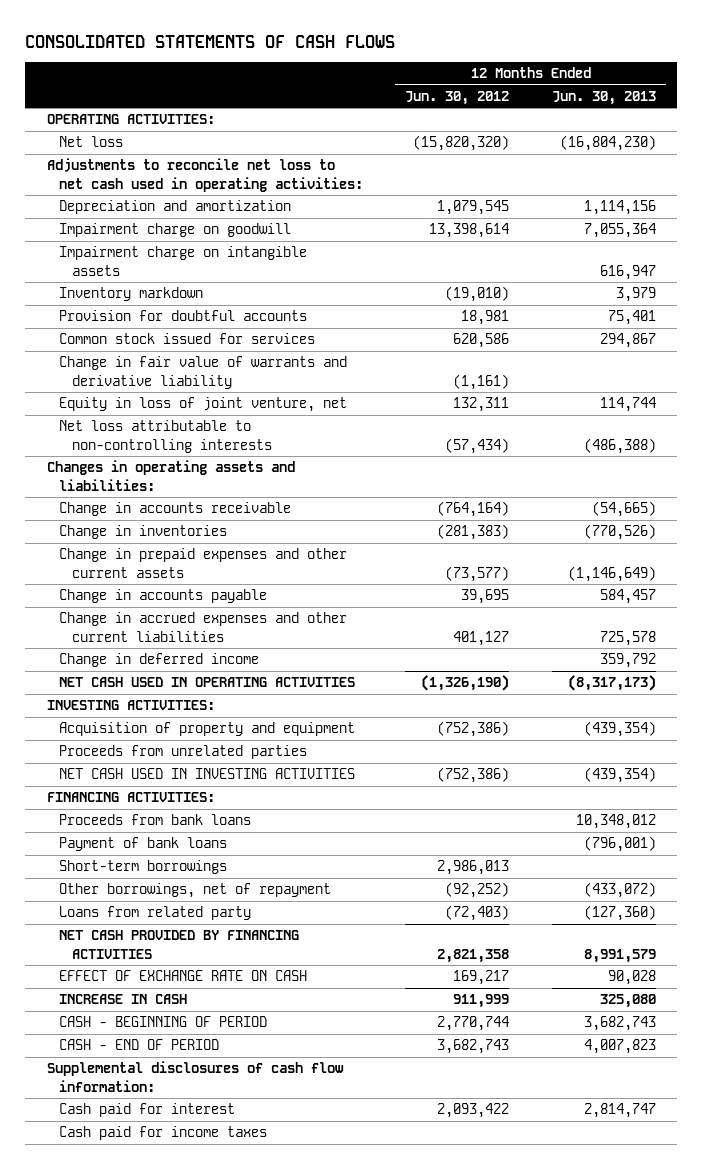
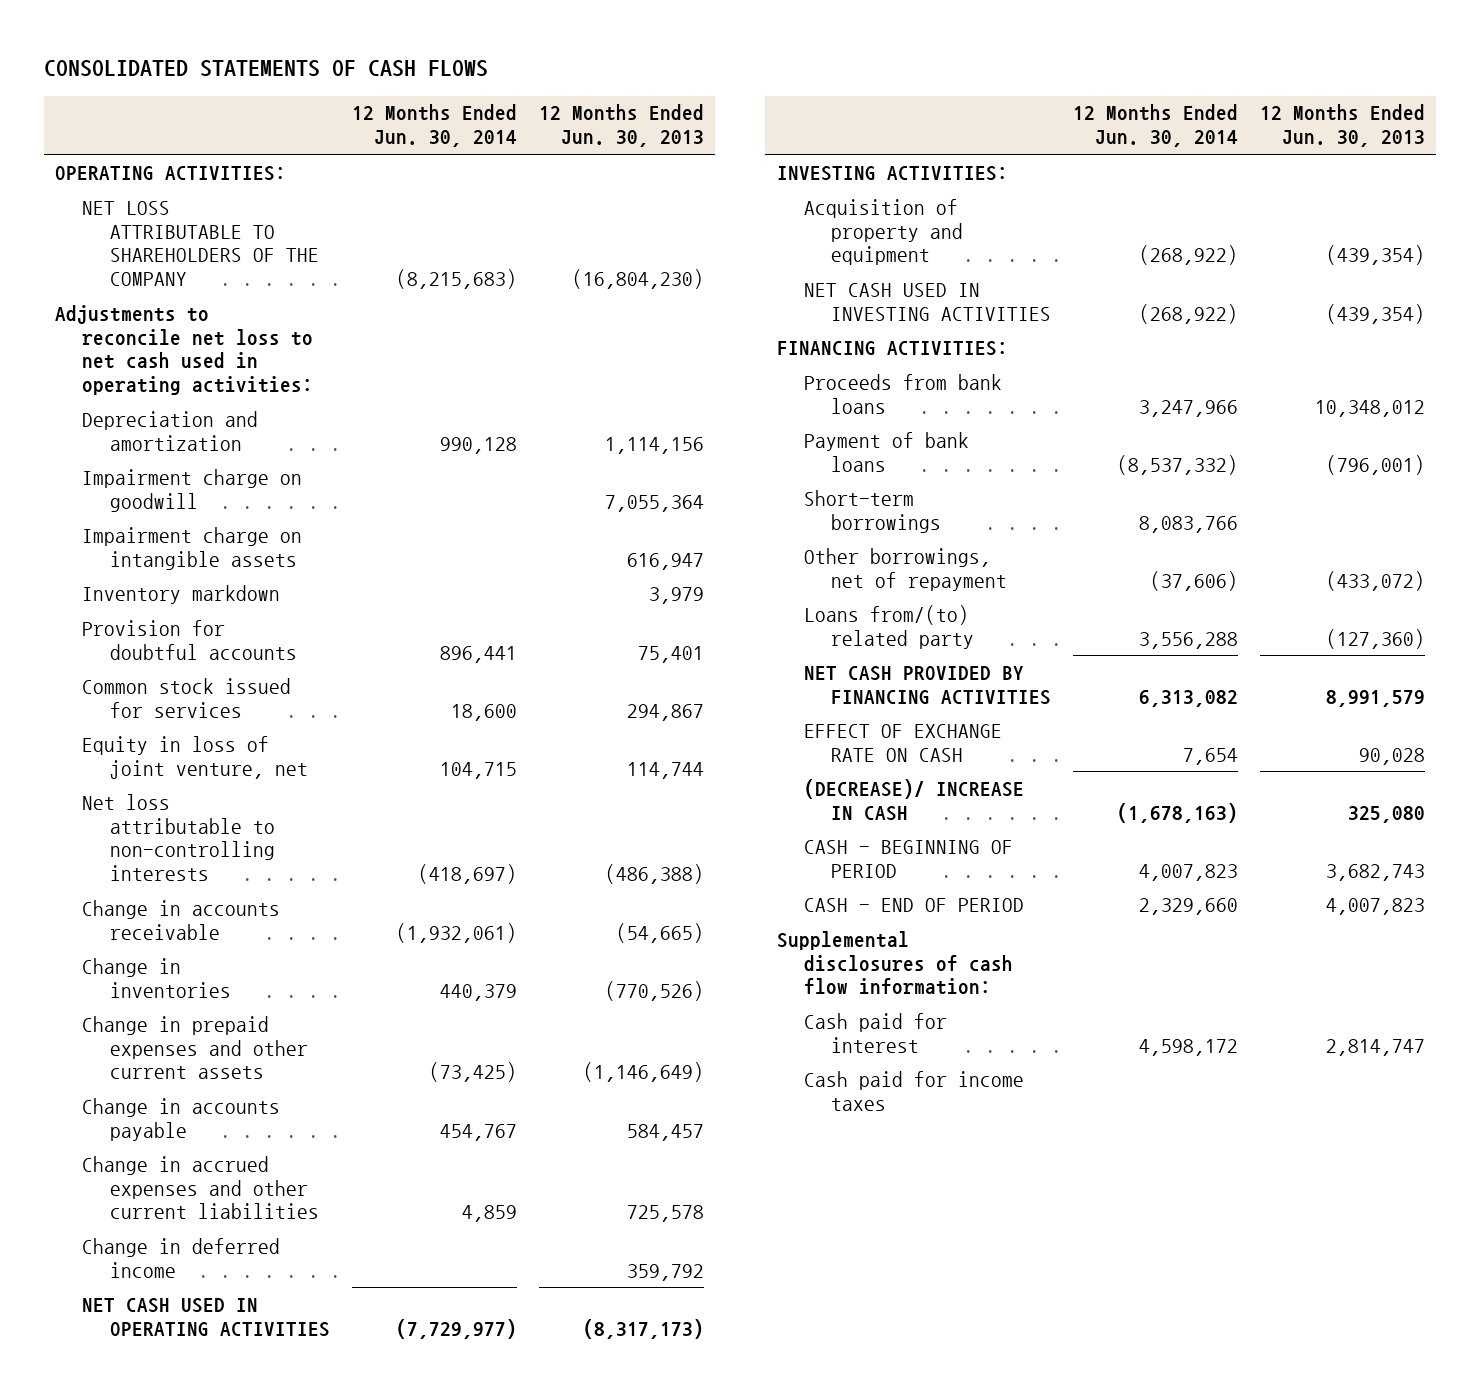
[405,90,510,105] Jun. 30, 2012 -> none
none -> [351,104,517,148] 12 Months Ended Jun. 30, 2014
[59,136,124,148] Net loss -> [82,200,319,287] NET LOSS ATTRIBUTABLE TO SHAREHOLDERS OF THE COMPANY
[59,356,348,389] Change in fair value of warrants and derivative liability -> none
[46,460,295,491] Changes in operating assets and liabilities: -> none
[59,745,308,760] Proceeds from unrelated parties -> none
[59,906,252,921] Loans from related party -> [803,604,975,649] Loans from/(to) related party
[59,994,188,1005] INCREASE IN CASH -> [803,778,1024,821] (DECREASE)/ INCREASE IN CASH

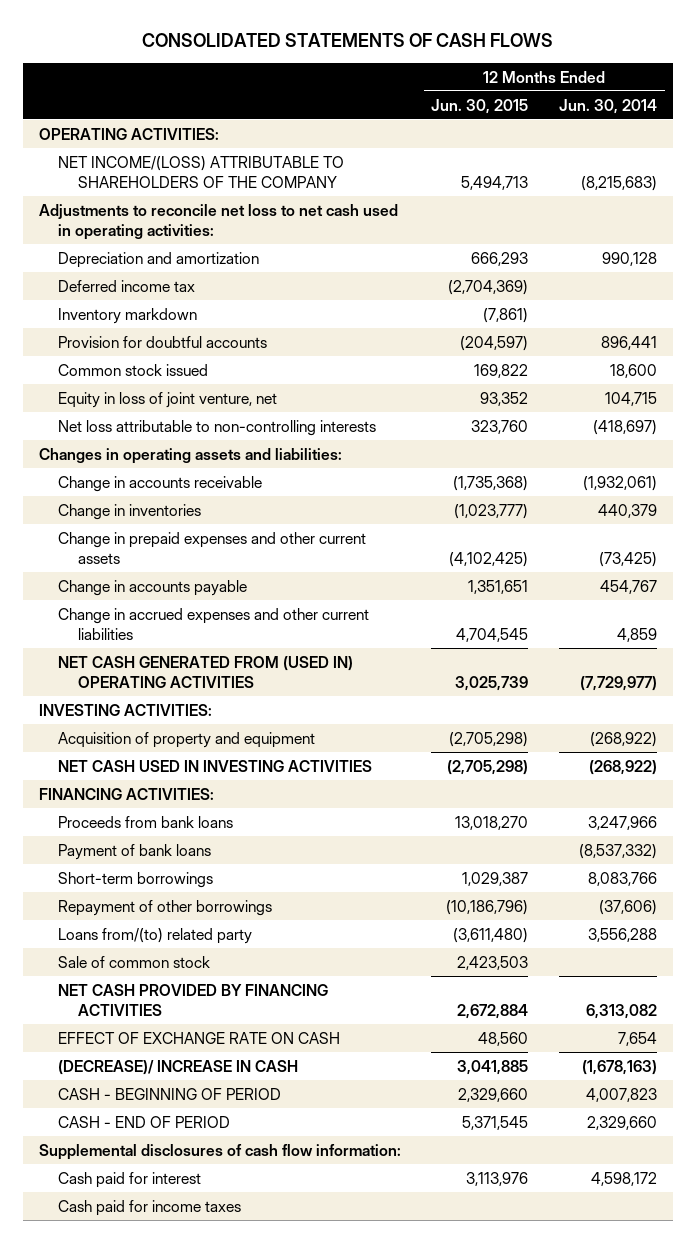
[538,104,704,148] 12 Months Ended Jun. 30, 2013 -> none
none -> [431,98,529,114] Jun. 30, 2015
[82,200,319,287] NET LOSS ATTRIBUTABLE TO SHAREHOLDERS OF THE COMPANY -> [58,155,345,188] NET INCOME/(LOSS) ATTRIBUTABLE TO SHAREHOLDERS OF THE COMPANY
[82,468,303,512] Impairment charge on goodwill -> none
[82,526,303,570] Impairment charge on intangible assets -> none
none -> [58,279,196,292] Deferred income tax
[82,677,292,718] Common stock issued for services -> [58,363,209,376] Common stock issued
none -> [38,447,342,464] Changes in operating assets and liabilities:
[82,1237,281,1278] Change in deferred income -> none
[82,1297,330,1337] NET CASH USED IN OPERATING ACTIVITIES -> [58,655,354,688] NET CASH GENERATED FROM (USED IN) OPERATING ACTIVITIES
[803,547,1008,591] Other borrowings, net of repayment -> [58,899,273,916] Repayment of other borrowings
none -> [58,955,211,968] Sale of common stock

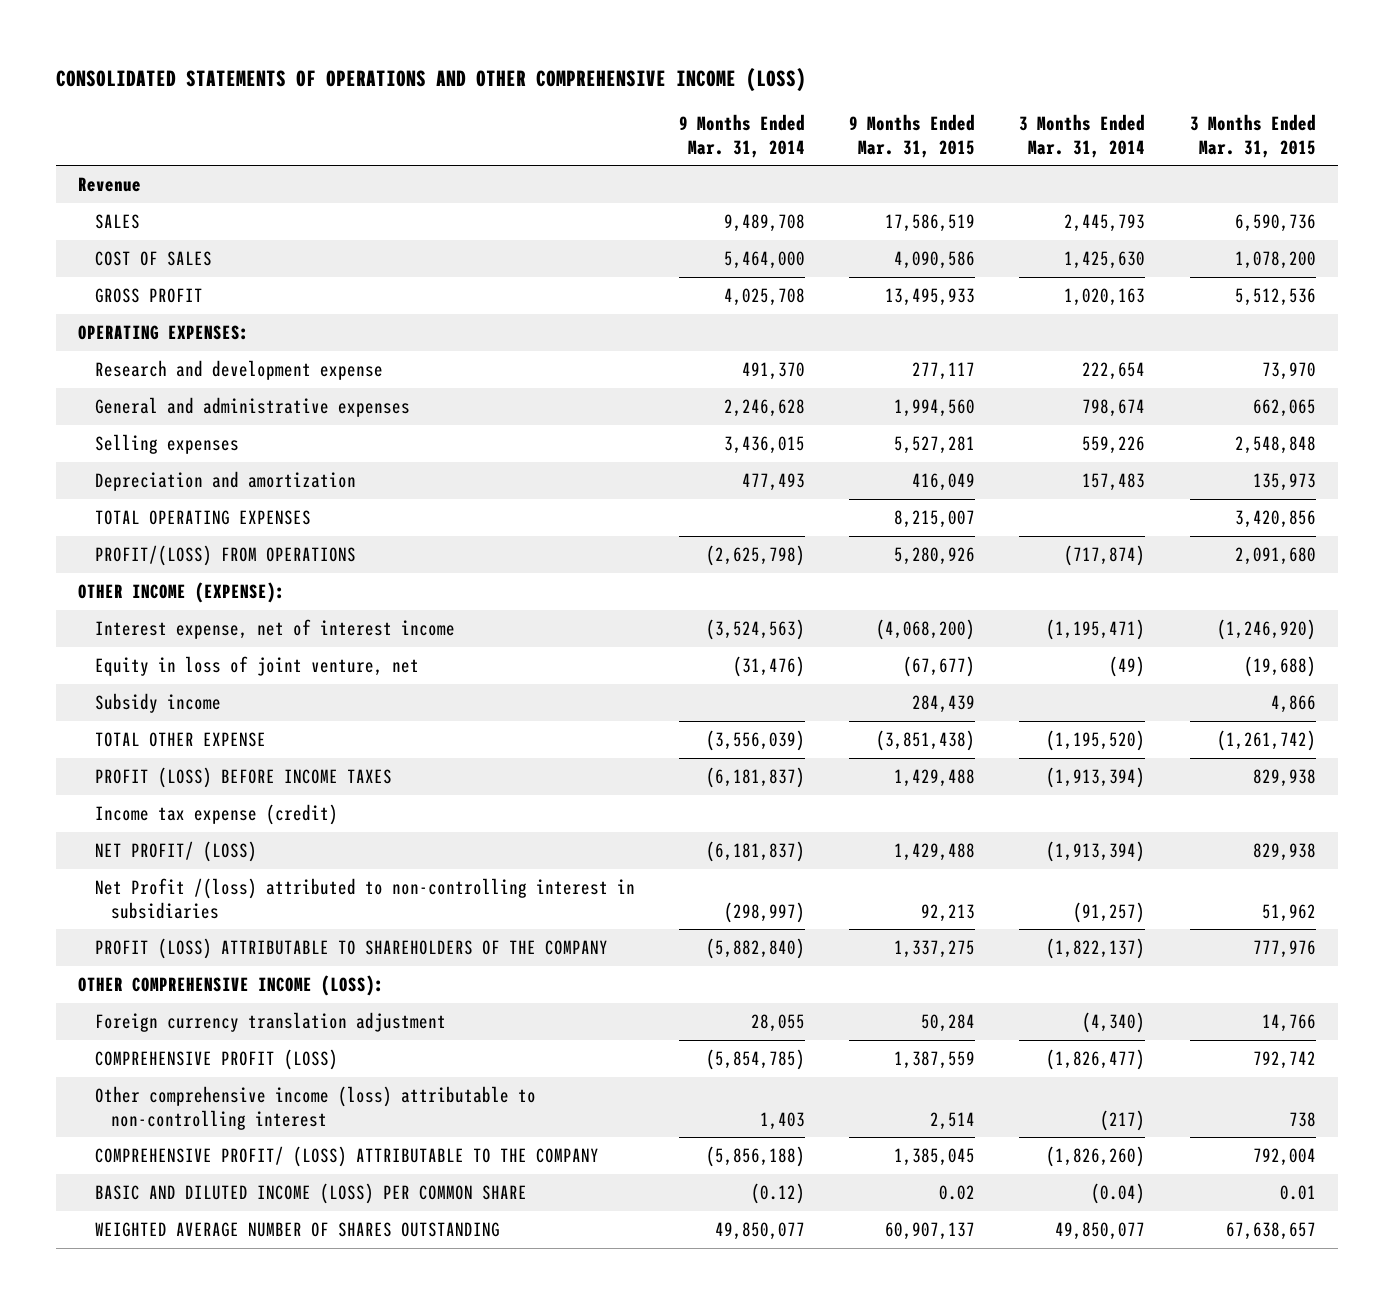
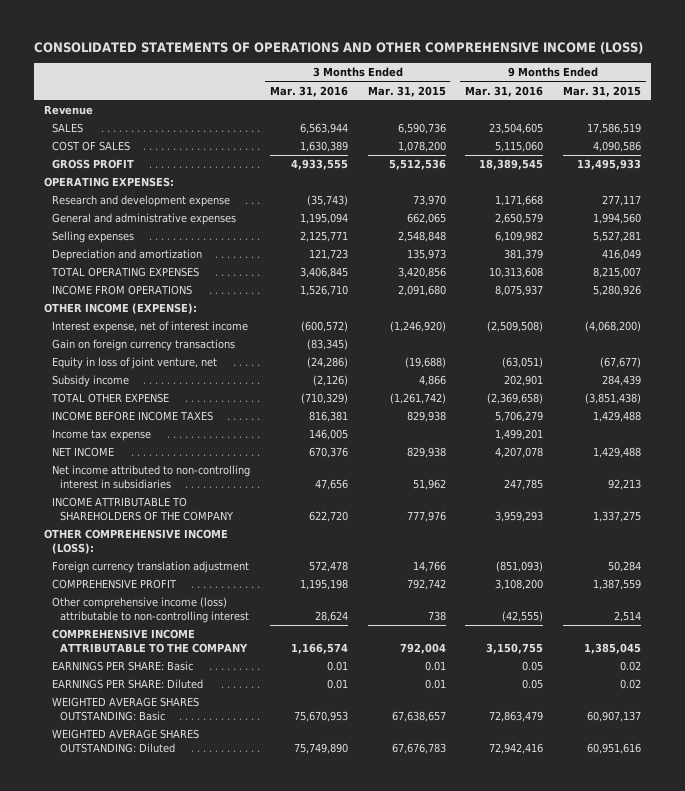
[678,114,805,158] 9 Months Ended Mar. 31, 2014 -> none
[1019,114,1146,158] 3 Months Ended Mar. 31, 2014 -> none
none -> [269,85,348,97] Mar. 31, 2016
none -> [465,85,544,97] Mar. 31, 2016
[94,545,356,567] PROFIT/(LOSS) FROM OPERATIONS -> [52,285,193,296] INCOME FROM OPERATIONS
none -> [52,339,236,352] Gain on foreign currency transactions
[94,767,392,789] PROFIT (LOSS) BEFORE INCOME TAXES -> [52,411,214,422] INCOME BEFORE INCOME TAXES
[94,804,338,826] Income tax expense (credit) -> [52,429,152,442] Income tax expense
[94,841,257,863] NET PROFIT/ (LOSS) -> [52,447,115,458] NET INCOME
[94,878,635,919] Net Profit /(loss) attributed to non-controlling interest in subsidiaries -> [52,465,251,490] Net income attributed to non-controlling interest in subsidiaries
[94,938,608,960] PROFIT (LOSS) ATTRIBUTABLE TO SHAREHOLDERS OF THE COMPANY -> [52,497,235,522] INCOME ATTRIBUTABLE TO SHAREHOLDERS OF THE COMPANY
[94,1049,338,1071] COMPREHENSIVE PROFIT (LOSS) -> [52,579,178,590] COMPREHENSIVE PROFIT
[94,1183,527,1205] BASIC AND DILUTED INCOME (LOSS) PER COMMON SHARE -> none
[94,1146,599,1168] COMPREHENSIVE PROFIT/ (LOSS) ATTRIBUTABLE TO THE COMPANY -> [52,629,249,654] COMPREHENSIVE INCOME ATTRIBUTABLE TO THE COMPANY
none -> [52,661,194,672] EARNINGS PER SHARE: Basic
none -> [52,679,204,690] EARNINGS PER SHARE: Diluted
[94,1222,500,1238] WEIGHTED AVERAGE NUMBER OF SHARES OUTSTANDING -> [52,697,200,722] WEIGHTED AVERAGE SHARES OUTSTANDING: Basic
none -> [52,729,200,754] WEIGHTED AVERAGE SHARES OUTSTANDING: Diluted

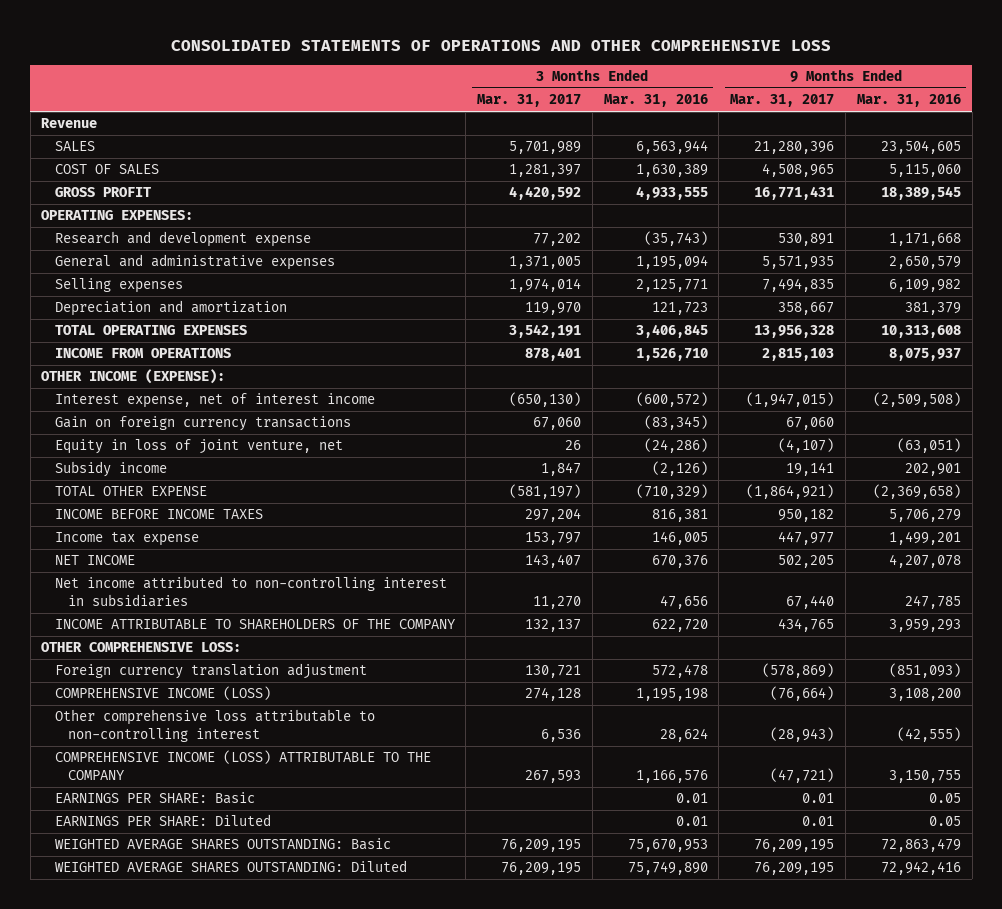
[34,41,644,54] CONSOLIDATED STATEMENTS OF OPERATIONS AND OTHER COMPREHENSIVE INCOME (LOSS) -> [171,40,832,52] CONSOLIDATED STATEMENTS OF OPERATIONS AND OTHER COMPREHENSIVE LOSS
[367,85,446,97] Mar. 31, 2015 -> none
[562,85,641,97] Mar. 31, 2015 -> none
none -> [477,94,582,108] Mar. 31, 2017
none -> [730,94,835,108] Mar. 31, 2017
[44,529,229,555] OTHER COMPREHENSIVE INCOME (LOSS): -> [41,642,242,653] OTHER COMPREHENSIVE LOSS:
[52,579,178,590] COMPREHENSIVE PROFIT -> [54,686,271,701] COMPREHENSIVE INCOME (LOSS)
[52,597,250,624] Other comprehensive income (loss) attributable to non-controlling interest -> [54,709,375,743] Other comprehensive loss attributable to non-controlling interest
[52,629,249,654] COMPREHENSIVE INCOME ATTRIBUTABLE TO THE COMPANY -> [54,750,431,781] COMPREHENSIVE INCOME (LOSS) ATTRIBUTABLE TO THE COMPANY
[290,643,348,655] 1,166,574 -> [635,770,708,784] 1,166,576

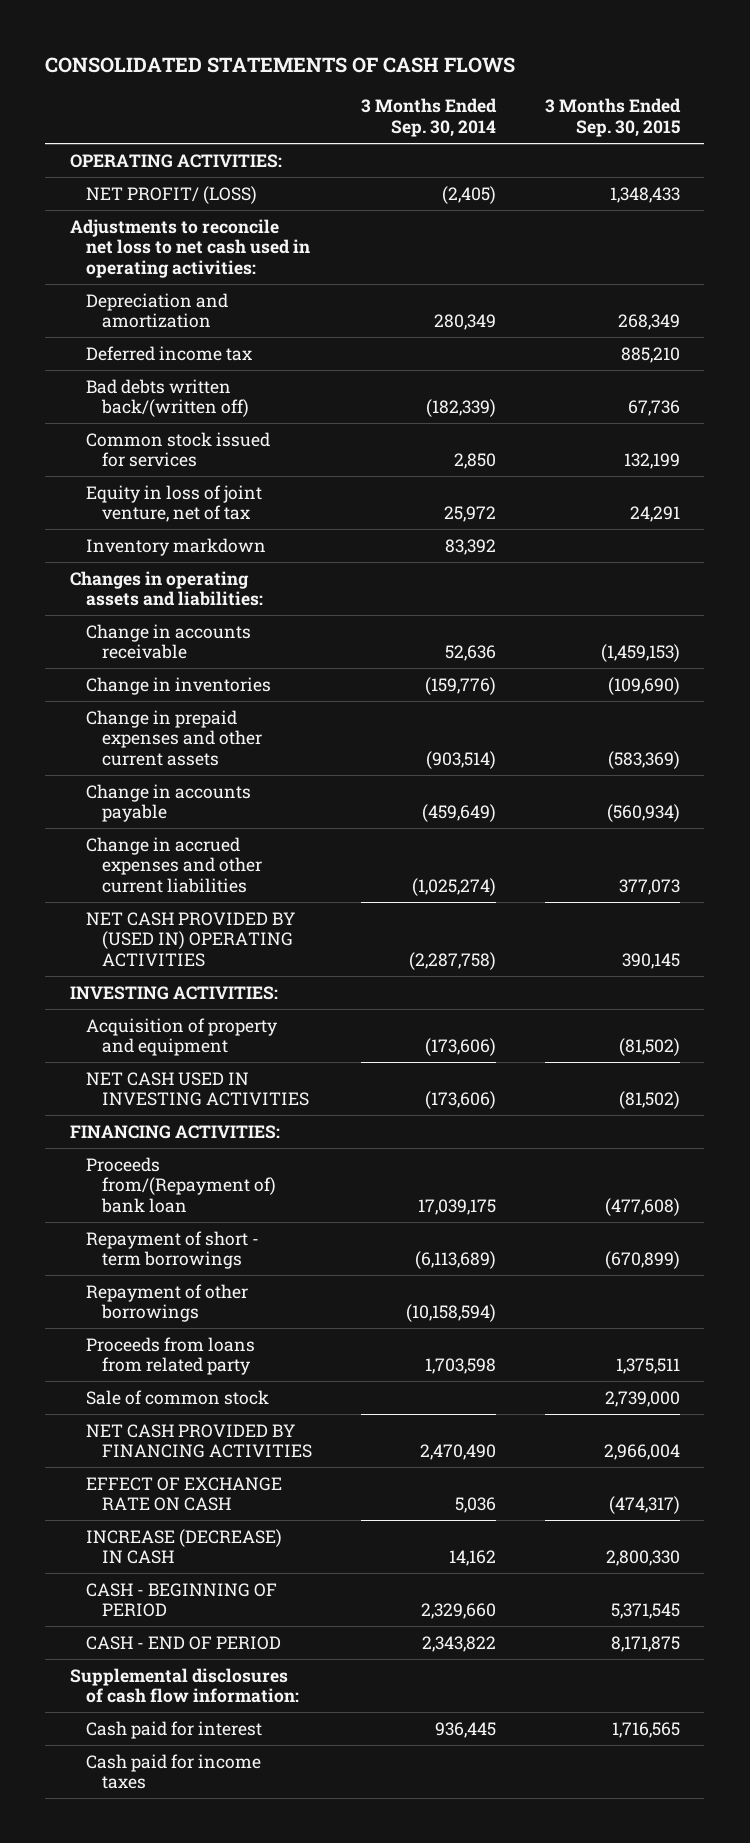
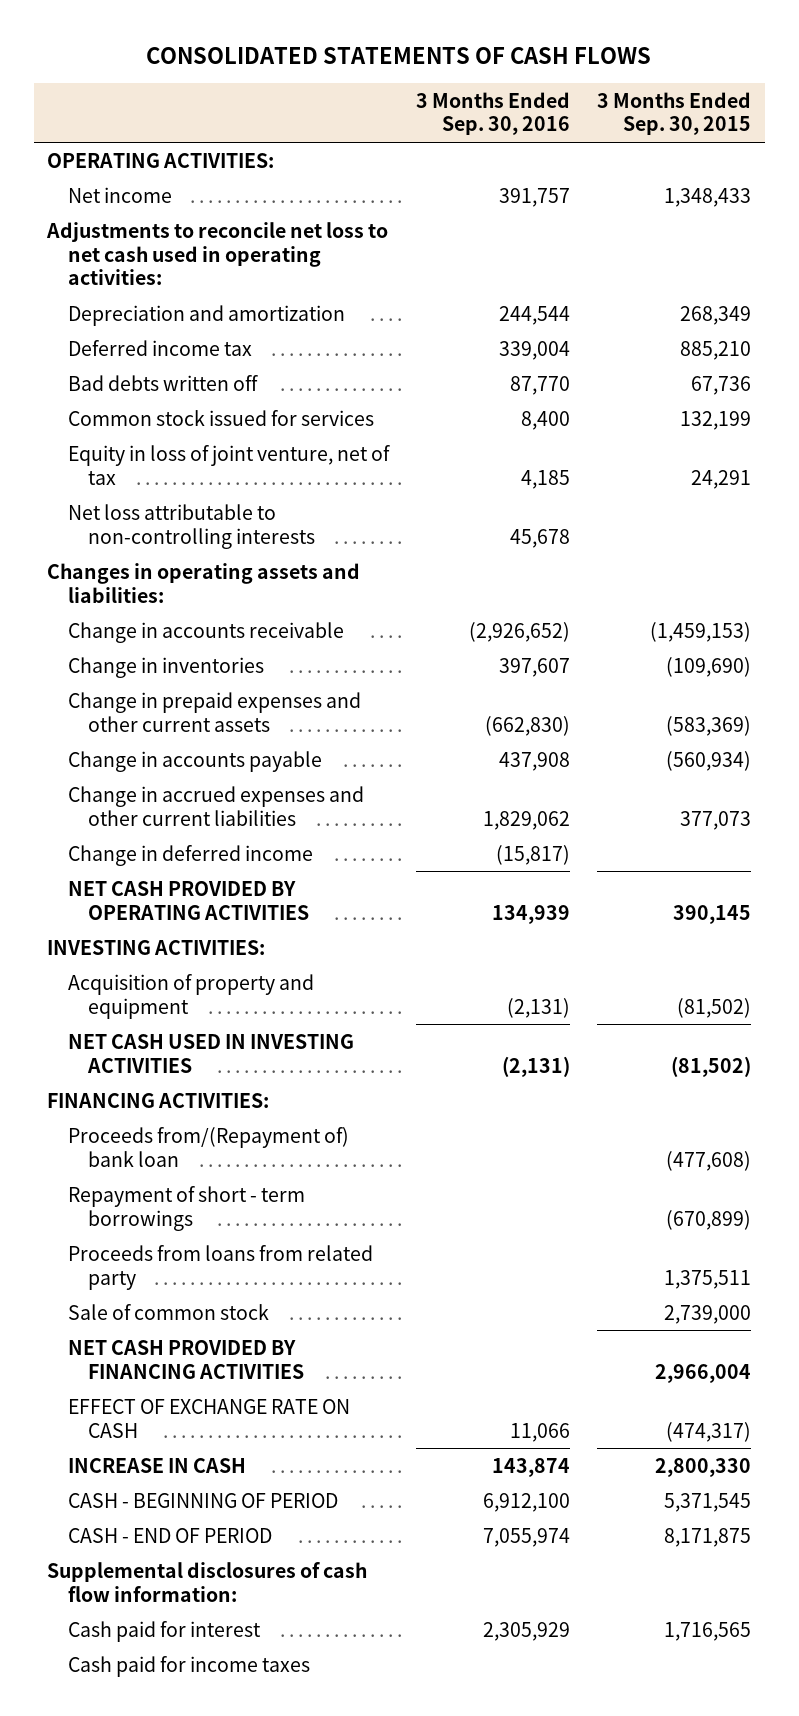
[360,98,497,138] 3 Months Ended Sep. 30, 2014 -> none
none -> [416,91,571,136] 3 Months Ended Sep. 30, 2016
[85,185,257,204] NET PROFIT/ (LOSS) -> [67,186,172,203] Net income
[85,378,249,418] Bad debts written back/(written off) -> [67,374,258,391] Bad debts written off
[85,537,266,556] Inventory markdown -> none
none -> [67,503,315,549] Net loss attributable to non-controlling interests
none -> [67,844,313,866] Change in deferred income
[85,911,295,968] NET CASH PROVIDED BY (USED IN) OPERATING ACTIVITIES -> [67,880,309,920] NET CASH PROVIDED BY OPERATING ACTIVITIES
[85,1283,248,1323] Repayment of other borrowings -> none
[85,1528,282,1565] INCREASE (DECREASE) IN CASH -> [67,1457,246,1473] INCREASE IN CASH

